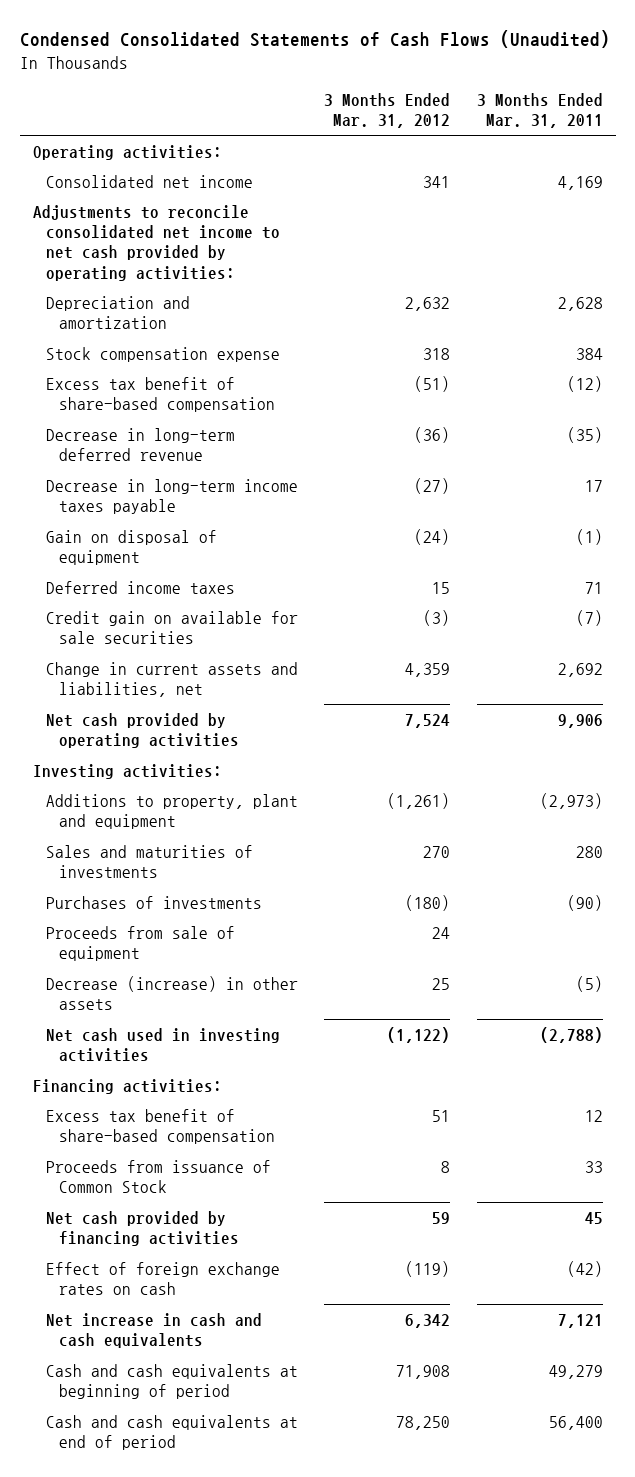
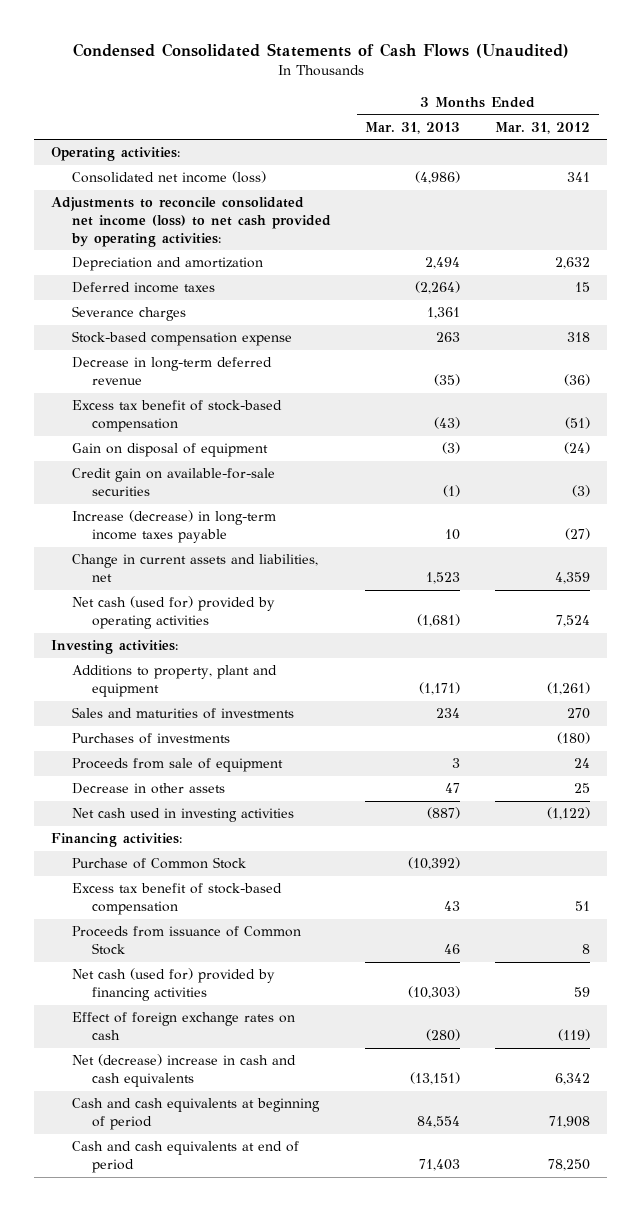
[476,92,603,129] 3 Months Ended Mar. 31, 2011 -> none
none -> [365,121,461,134] Mar. 31, 2013
[45,174,253,188] Consolidated net income -> [71,171,266,184] Consolidated net income (loss)
[32,204,280,281] Adjustments to reconcile consolidated net income to net cash provided by operating activities: -> [51,197,331,247] Adjustments to reconcile consolidated net income (loss) to net cash provided by operating activities:
[45,376,275,412] Excess tax benefit of share-based compensation -> none
[45,580,235,594] Deferred income taxes -> [71,282,215,294] Deferred income taxes
none -> [71,306,186,322] Severance charges
[45,346,280,362] Stock compensation expense -> [71,331,292,347] Stock-based compensation expense
[45,478,298,514] Decrease in long-term income taxes payable -> none
none -> [71,400,282,433] Excess tax benefit of stock-based compensation
[45,610,298,644] Credit gain on available for sale securities -> [71,468,275,497] Credit gain on available-for-sale securities
none -> [71,510,276,544] Increase (decrease) in long-term income taxes payable
[45,712,239,748] Net cash provided by operating activities -> [71,596,275,630] Net cash (used for) provided by operating activities
[45,975,298,1010] Decrease (increase) in other assets -> [71,783,225,795] Decrease in other assets
none -> [71,857,246,870] Purchase of Common Stock
[45,1108,275,1144] Excess tax benefit of share-based compensation -> [71,883,282,916] Excess tax benefit of stock-based compensation
[45,1210,239,1246] Net cash provided by financing activities -> [71,968,275,1002] Net cash (used for) provided by financing activities
[45,1312,262,1348] Net increase in cash and cash equivalents -> [71,1054,296,1088] Net (decrease) increase in cash and cash equivalents

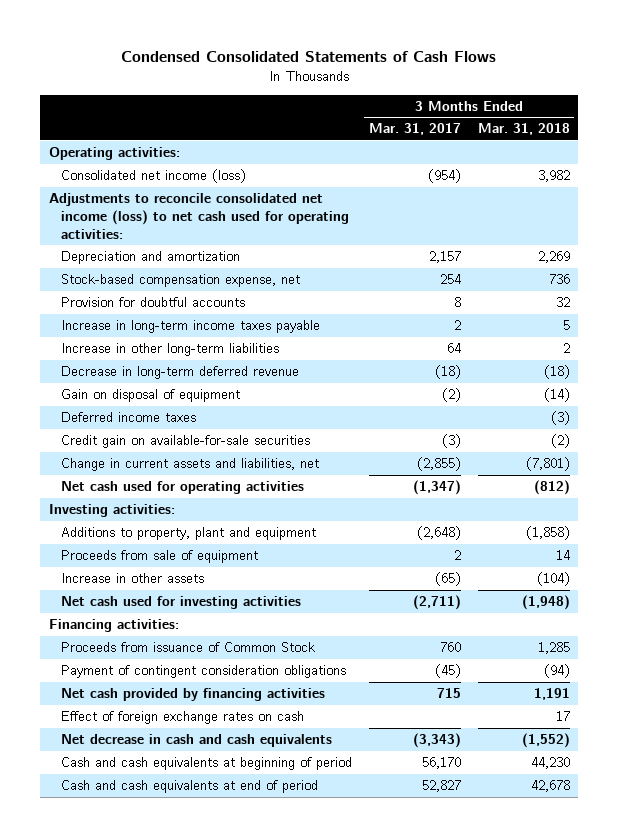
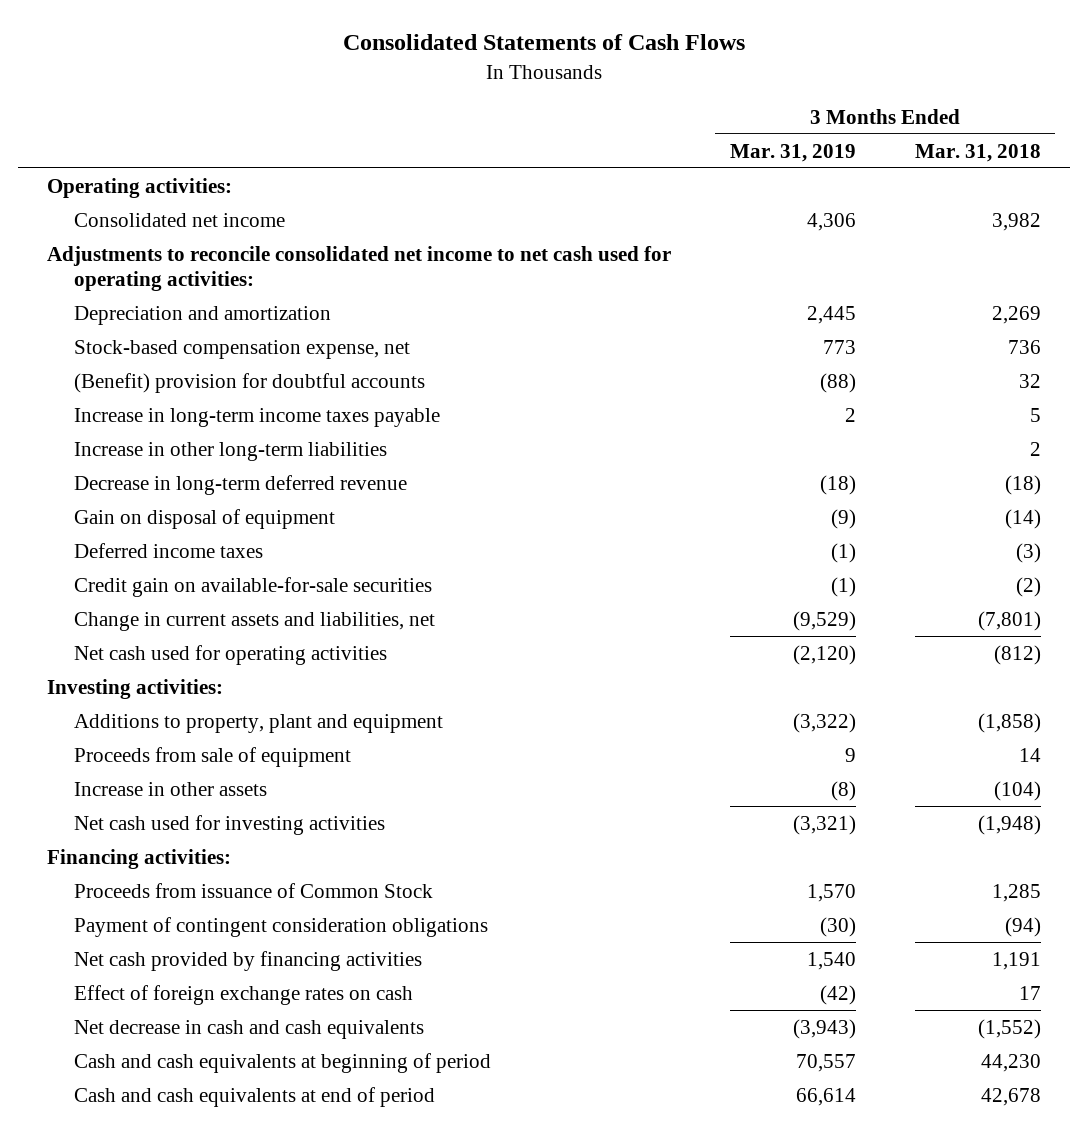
[121,50,497,62] Condensed Consolidated Statements of Cash Flows -> [342,34,745,51] Consolidated Statements of Cash Flows
[368,123,461,136] Mar. 31, 2017 -> none
none -> [729,143,856,162] Mar. 31, 2019
[60,169,246,184] Consolidated net income (loss) -> [74,212,286,227] Consolidated net income
[48,193,349,239] Adjustments to reconcile consolidated net income (loss) to net cash used for operating activities: -> [47,245,672,292] Adjustments to reconcile consolidated net income to net cash used for operating activities:
[60,297,245,308] Provision for doubtful accounts -> [74,372,426,393] (Benefit) provision for doubtful accounts

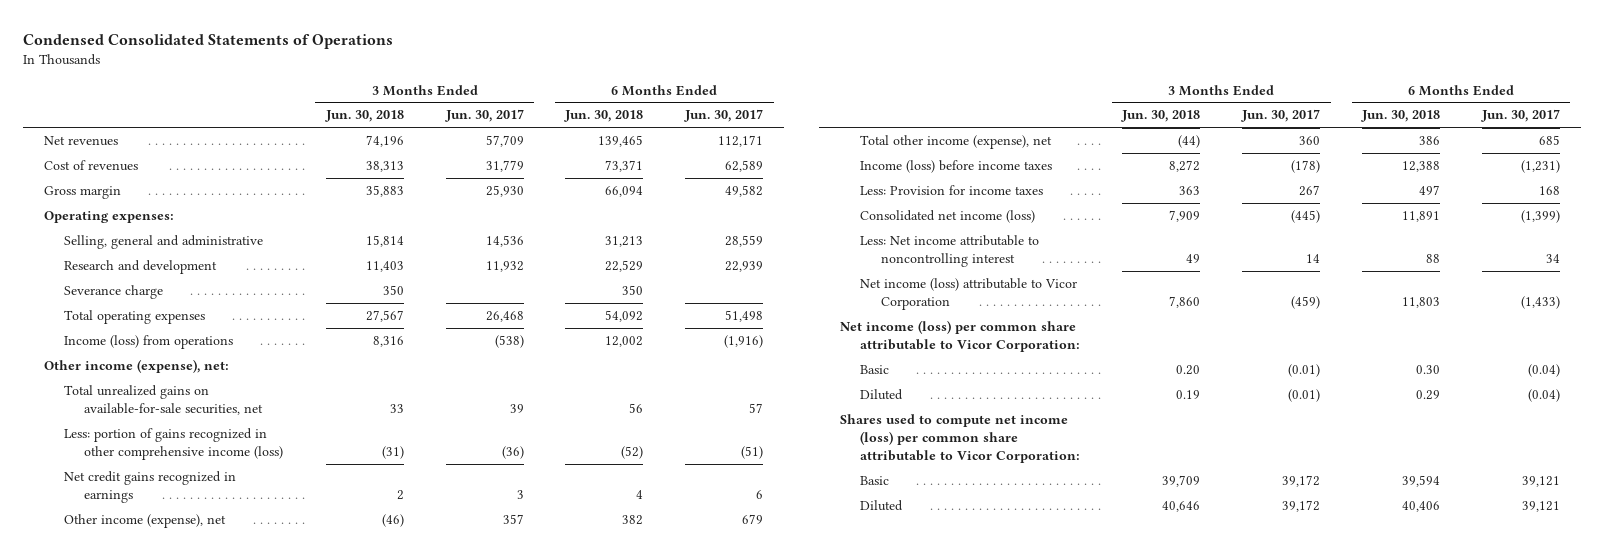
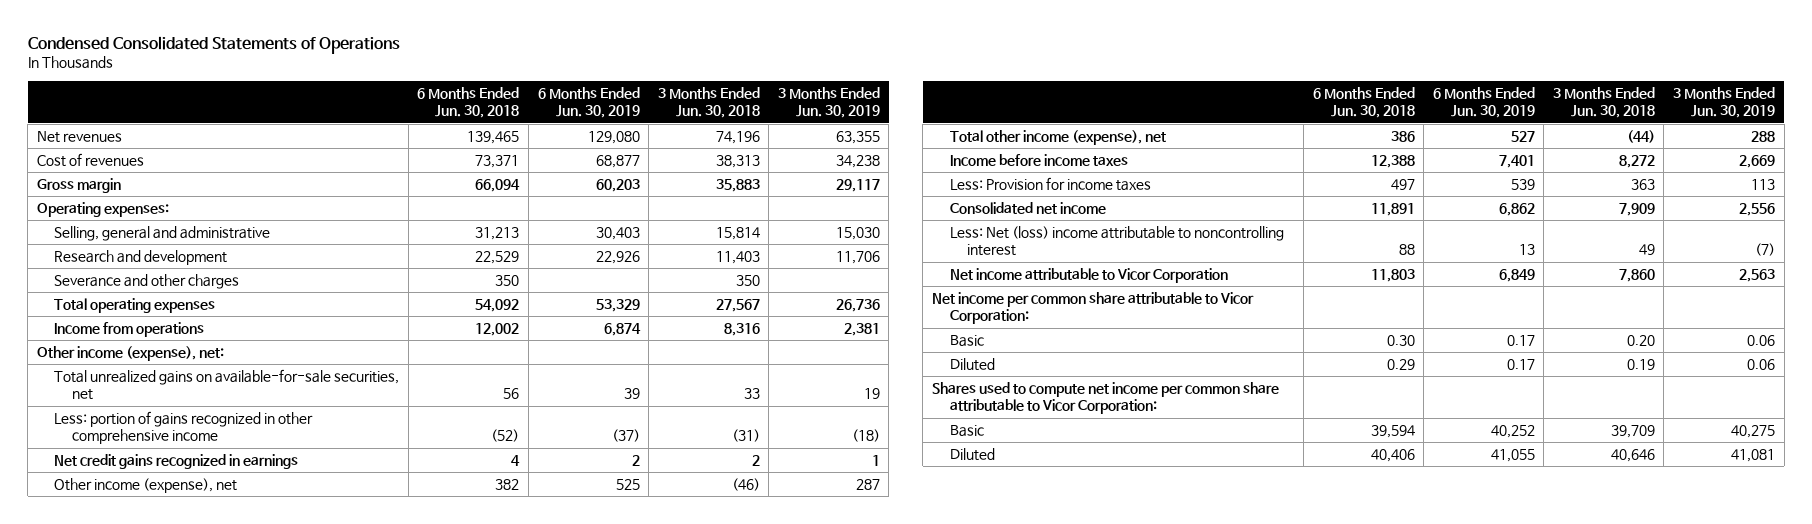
[444,109,524,123] Jun. 30, 2017 -> none
[684,109,764,123] Jun. 30, 2017 -> none
none -> [537,87,640,119] 6 Months Ended Jun. 30, 2019
none -> [777,87,880,119] 3 Months Ended Jun. 30, 2019
[63,284,163,299] Severance charge -> [54,274,240,290] Severance and other charges
[63,334,233,349] Income (loss) from operations -> [54,322,205,338] Income from operations
[63,427,284,460] Less: portion of gains recognized in other comprehensive income (loss) -> [54,411,314,445] Less: portion of gains recognized in other comprehensive income
[860,159,1053,173] Income (loss) before income taxes -> [949,154,1128,167] Income before income taxes
[860,209,1036,223] Consolidated net income (loss) -> [949,202,1106,215] Consolidated net income
[860,234,1040,267] Less: Net income attributable to noncontrolling interest -> [949,226,1284,257] Less: Net (loss) income attributable to noncontrolling interest
[860,277,1078,310] Net income (loss) attributable to Vicor Corporation -> [949,268,1228,284] Net income attributable to Vicor Corporation
[840,319,1081,352] Net income (loss) per common share attributable to Vicor Corporation: -> [931,292,1254,325] Net income per common share attributable to Vicor Corporation:
[840,413,1081,463] Shares used to compute net income (loss) per common share attributable to Vicor Corporation: -> [931,382,1279,415] Shares used to compute net income per common share attributable to Vicor Corporation:

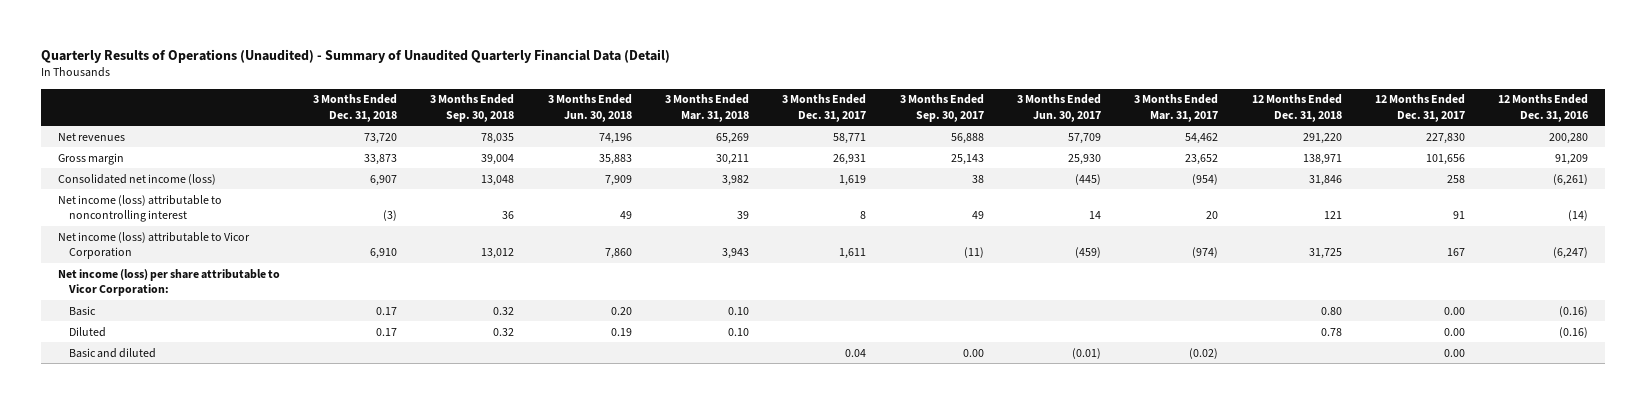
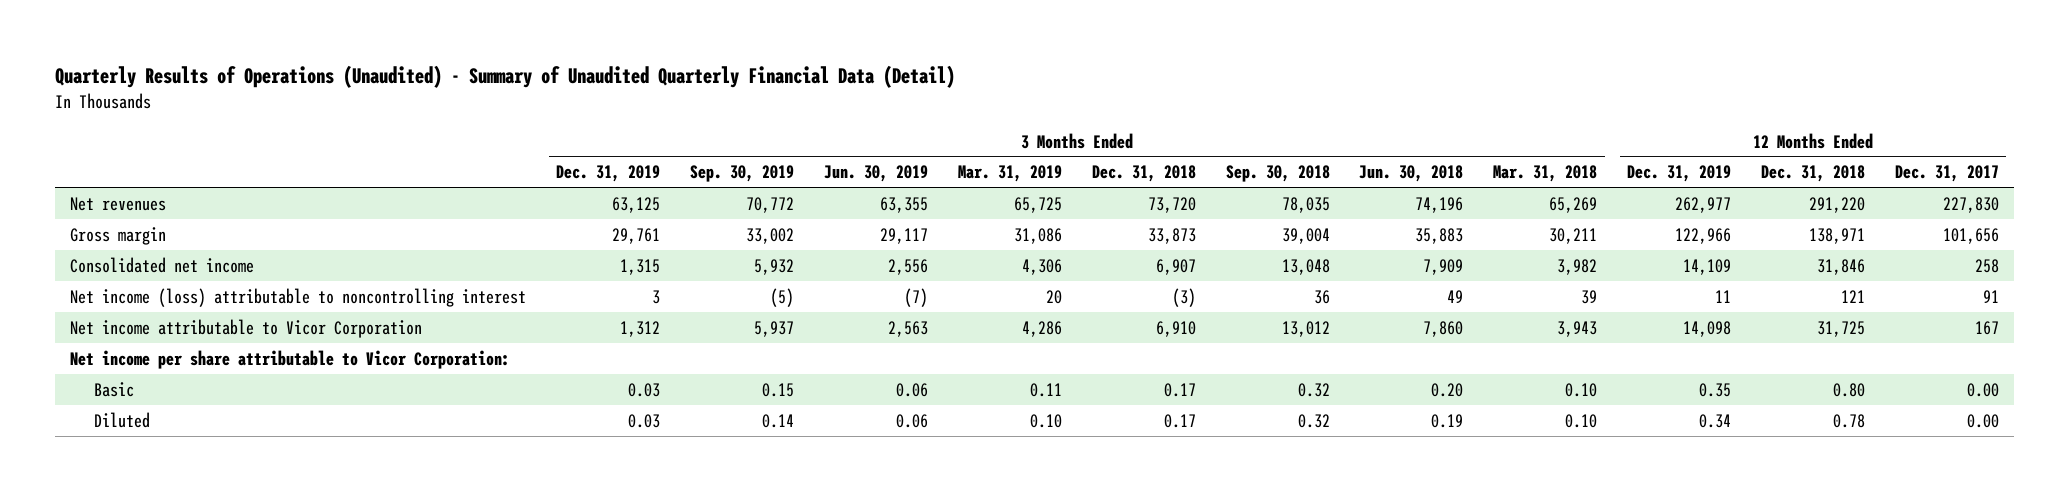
[782,94,867,122] 3 Months Ended Dec. 31, 2017 -> none
[899,94,984,122] 3 Months Ended Sep. 30, 2017 -> none
[1016,94,1101,122] 3 Months Ended Jun. 30, 2017 -> none
[1134,94,1219,122] 3 Months Ended Mar. 31, 2017 -> none
[1498,94,1589,122] 12 Months Ended Dec. 31, 2016 -> none
none -> [556,165,661,183] Dec. 31, 2019
none -> [690,165,795,183] Sep. 30, 2019
none -> [823,165,928,183] Jun. 30, 2019
none -> [957,165,1062,183] Mar. 31, 2019
none -> [1627,165,1732,183] Dec. 31, 2019
[57,173,216,185] Consolidated net income (loss) -> [70,256,255,273] Consolidated net income
[57,231,250,260] Net income (loss) attributable to Vicor Corporation -> [70,318,423,338] Net income attributable to Vicor Corporation
[57,268,280,297] Net income (loss) per share attributable to Vicor Corporation: -> [70,349,511,369] Net income per share attributable to Vicor Corporation:
[68,347,156,358] Basic and diluted -> none

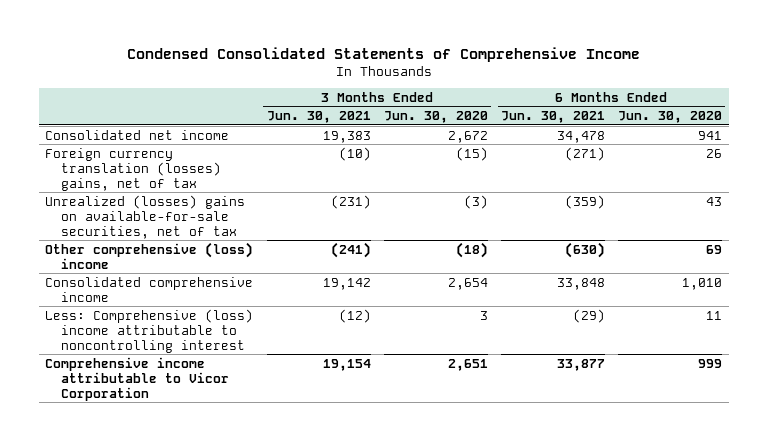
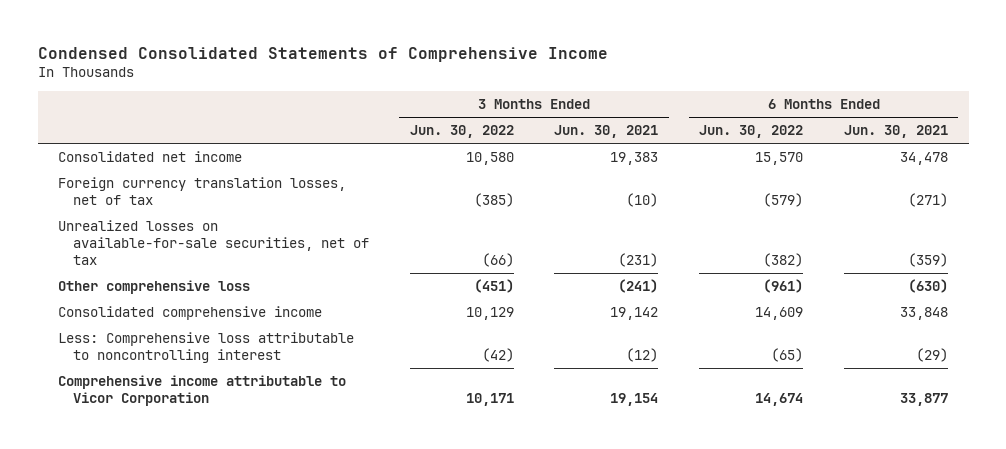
[383,111,488,124] Jun. 30, 2020 -> none
[617,111,722,124] Jun. 30, 2020 -> none
none -> [409,125,514,139] Jun. 30, 2022
none -> [699,125,804,139] Jun. 30, 2022
[45,147,222,191] Foreign currency translation (losses) gains, net of tax -> [58,177,347,206] Foreign currency translation losses, net of tax
[45,194,246,239] Unrealized (losses) gains on available-for-sale securities, net of tax -> [58,220,369,266] Unrealized losses on available-for-sale securities, net of tax
[45,241,254,269] Other comprehensive (loss) income -> [58,280,251,295] Other comprehensive loss
[45,308,254,353] Less: Comprehensive (loss) income attributable to noncontrolling interest -> [58,332,355,364] Less: Comprehensive loss attributable to noncontrolling interest

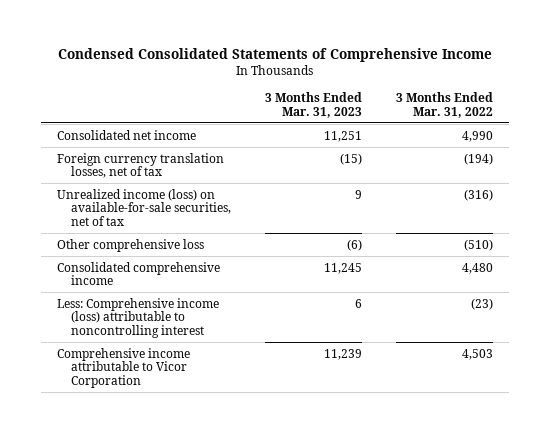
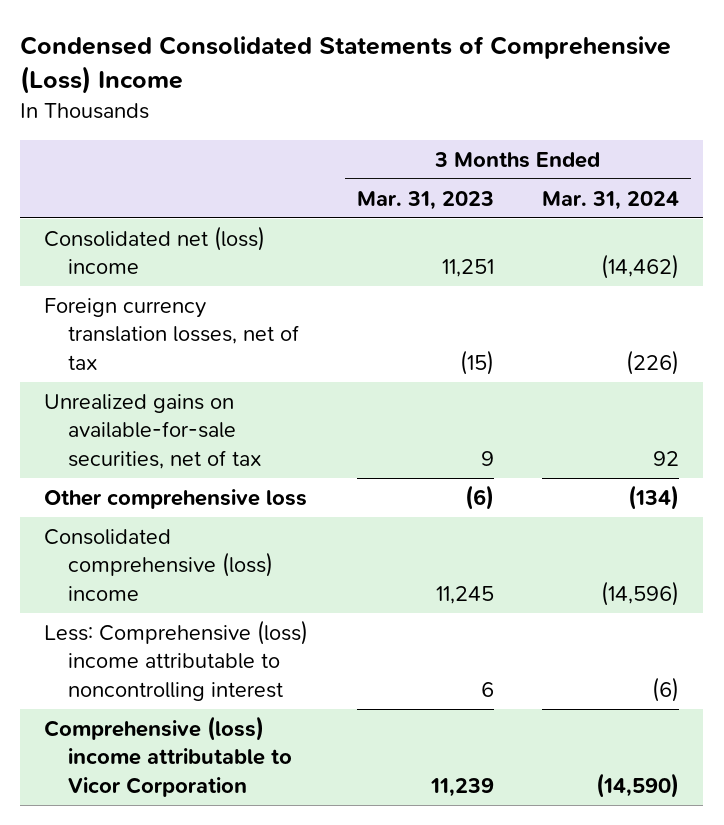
[58,47,493,62] Condensed Consolidated Statements of Comprehensive Income -> [20,36,672,95] Condensed Consolidated Statements of Comprehensive (Loss) Income
[395,92,493,118] 3 Months Ended Mar. 31, 2022 -> none
none -> [542,190,680,210] Mar. 31, 2024
[57,129,197,140] Consolidated net income -> [44,225,266,275] Consolidated net (loss) income
[57,188,232,226] Unrealized income (loss) on available-for-sale securities, net of tax -> [44,393,263,469] Unrealized gains on available-for-sale securities, net of tax
[57,261,221,286] Consolidated comprehensive income -> [44,528,274,601] Consolidated comprehensive (loss) income
[57,297,220,338] Less: Comprehensive income (loss) attributable to noncontrolling interest -> [44,619,309,701] Less: Comprehensive (loss) income attributable to noncontrolling interest
[57,347,191,388] Comprehensive income attributable to Vicor Corporation -> [44,715,293,797] Comprehensive (loss) income attributable to Vicor Corporation

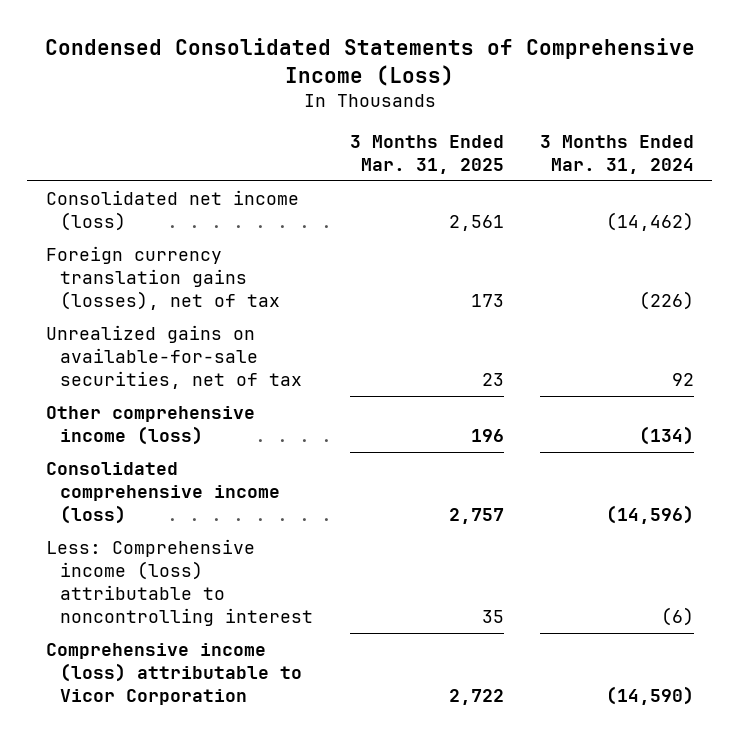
[20,36,672,95] Condensed Consolidated Statements of Comprehensive (Loss) Income -> [44,38,695,87] Condensed Consolidated Statements of Comprehensive Income (Loss)
[356,190,494,210] Mar. 31, 2023 -> none
none -> [349,134,504,175] 3 Months Ended Mar. 31, 2025
[44,225,266,275] Consolidated net (loss) income -> [45,189,299,231] Consolidated net income (loss)
[44,297,300,370] Foreign currency translation losses, net of tax -> [45,245,281,310] Foreign currency translation gains (losses), net of tax
[44,488,308,509] Other comprehensive loss -> [45,405,255,445] Other comprehensive income (loss)
[44,528,274,601] Consolidated comprehensive (loss) income -> [45,461,281,524] Consolidated comprehensive income (loss)
[44,619,309,701] Less: Comprehensive (loss) income attributable to noncontrolling interest -> [45,538,314,627] Less: Comprehensive income (loss) attributable to noncontrolling interest
[44,715,293,797] Comprehensive (loss) income attributable to Vicor Corporation -> [45,642,303,705] Comprehensive income (loss) attributable to Vicor Corporation

